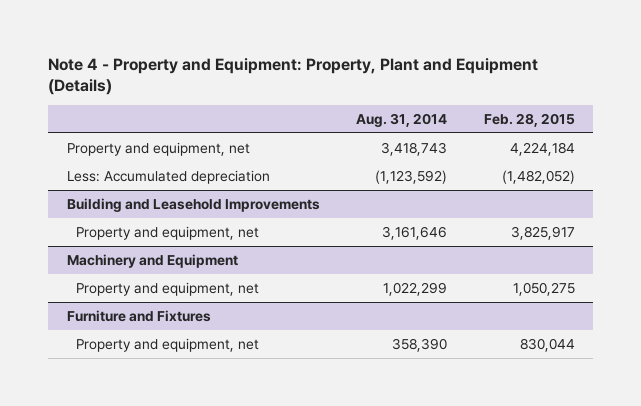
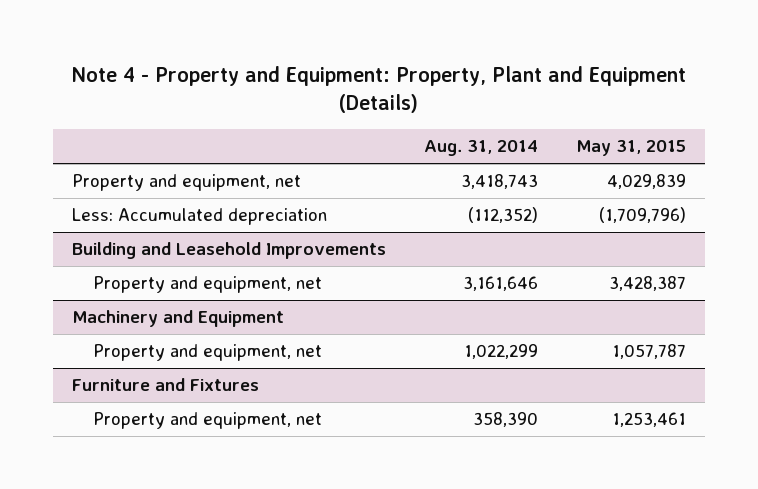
[483,112,575,127] Feb. 28, 2015 -> none
none -> [575,140,686,157] May 31, 2015
[375,169,448,184] (1,123,592) -> [468,207,539,224] (112,352)

